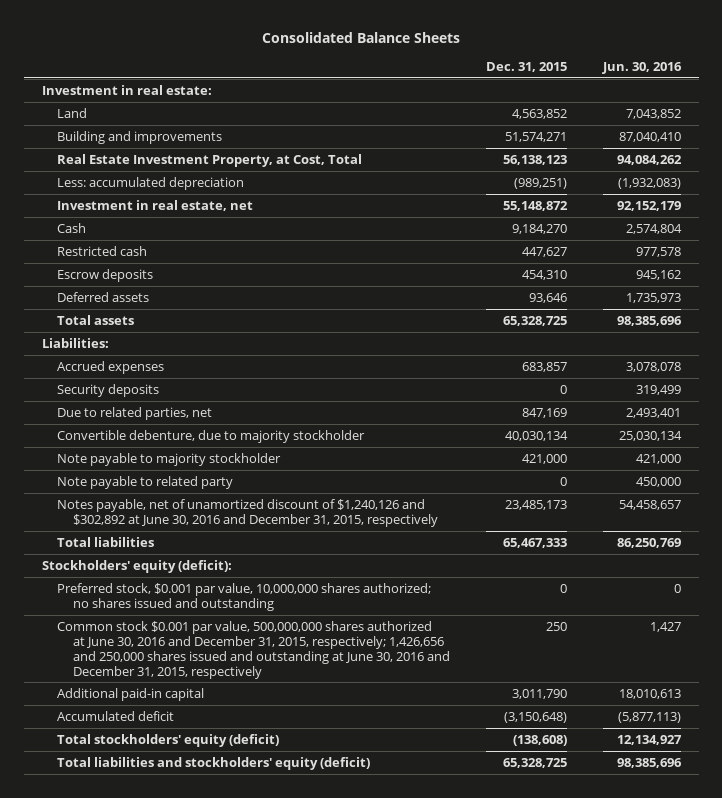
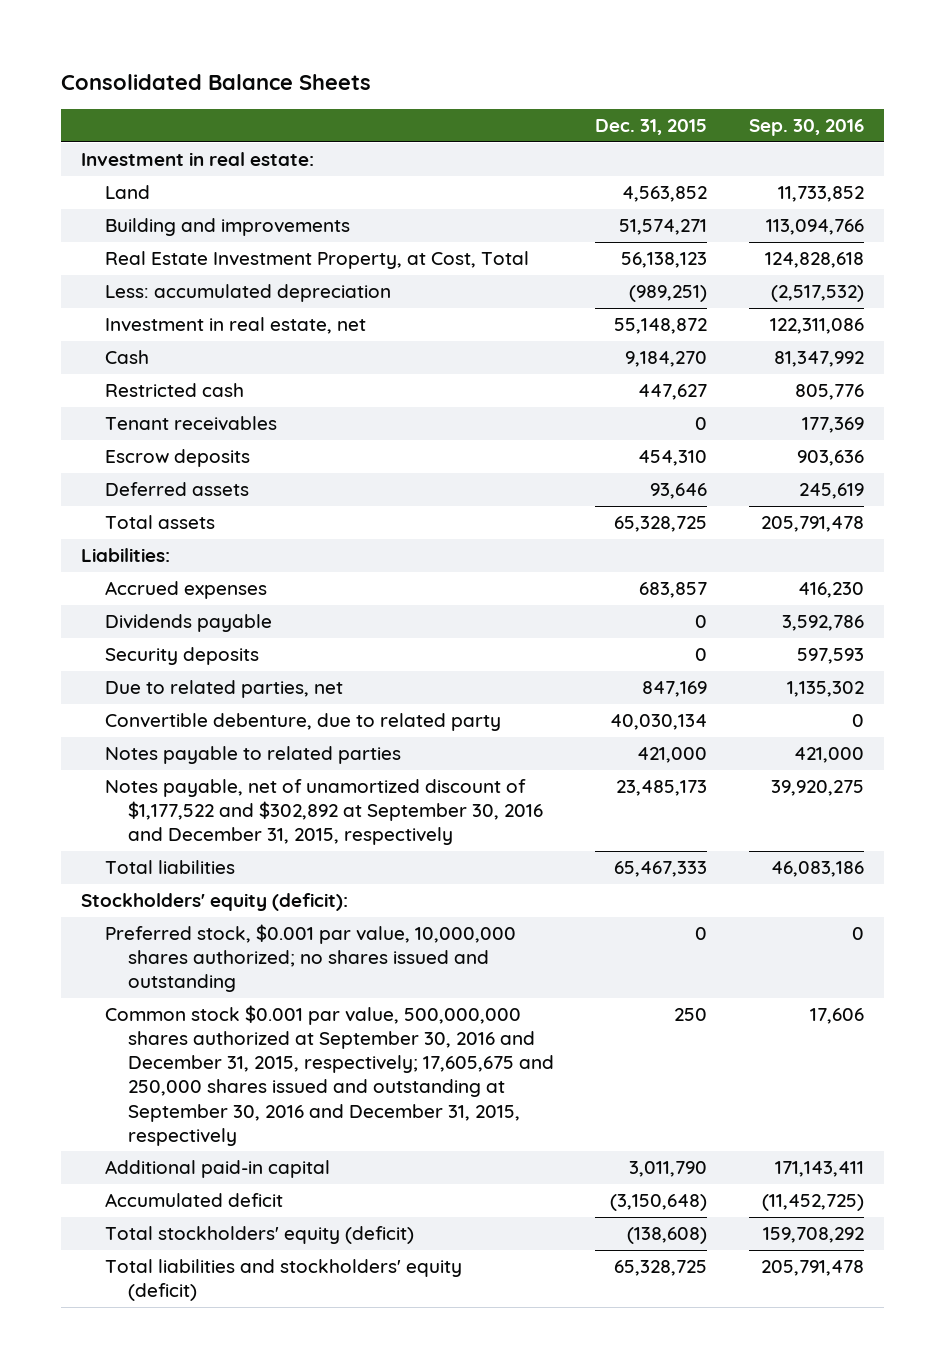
[601,62,682,75] Jun. 30, 2016 -> none
none -> [748,118,864,136] Sep. 30, 2016
none -> [104,416,277,432] Tenant receivables
none -> [104,614,272,633] Dividends payable
[57,452,282,466] Note payable to majority stockholder -> none
[57,429,366,443] Convertible debenture, due to majority stockholder -> [104,713,501,732] Convertible debenture, due to related party
[57,475,234,489] Note payable to related party -> [104,746,401,765] Notes payable to related parties
[559,476,567,486] 0 -> [637,747,708,764] 421,000
[57,498,438,527] Notes payable, net of unamortized discount of $1,240,126 and $302,892 at June 30, 2016 and December 31, 2015, respectively -> [104,779,543,846] Notes payable, net of unamortized discount of $1,177,522 and $302,892 at September 30, 2016 and December 31, 2015, respectively
[57,620,450,679] Common stock $0.001 par value, 500,000,000 shares authorized at June 30, 2016 and December 31, 2015, respectively; 1,426,656 and 250,000 shares issued and outstanding at June 30, 2016 and December 31, 2015, respectively -> [104,1005,554,1146] Common stock $0.001 par value, 500,000,000 shares authorized at September 30, 2016 and December 31, 2015, respectively; 17,605,675 and 250,000 shares issued and outstanding at September 30, 2016 and December 31, 2015, respectively

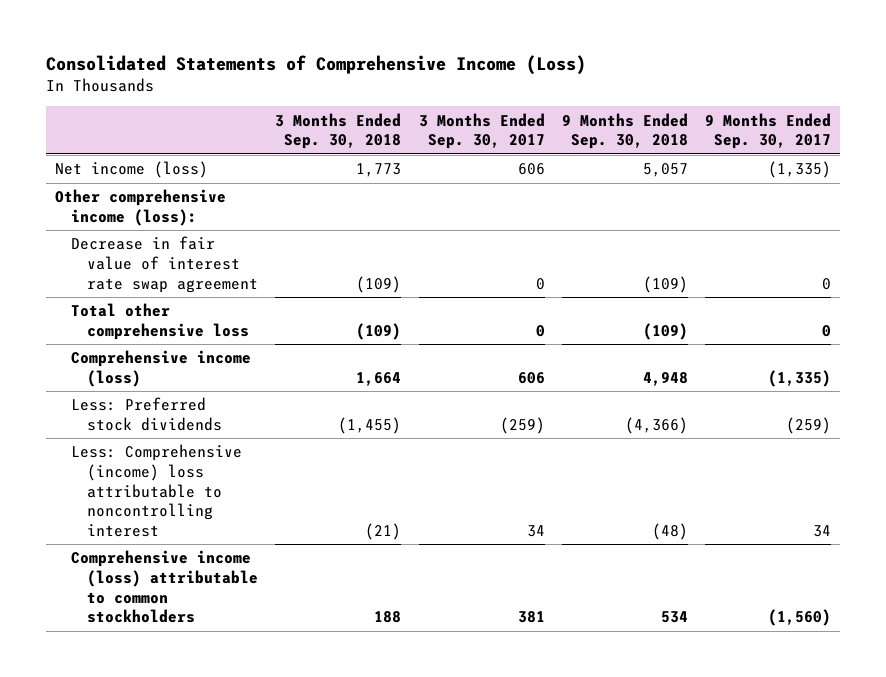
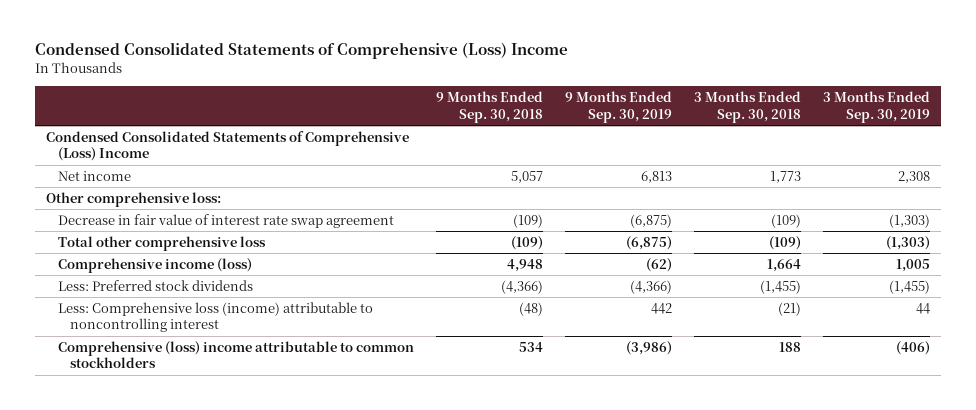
[45,54,586,75] Consolidated Statements of Comprehensive Income (Loss) -> [34,42,568,60] Condensed Consolidated Statements of Comprehensive (Loss) Income
[418,112,545,150] 3 Months Ended Sep. 30, 2017 -> none
[705,112,832,150] 9 Months Ended Sep. 30, 2017 -> none
none -> [564,91,672,123] 9 Months Ended Sep. 30, 2019
none -> [822,91,930,123] 3 Months Ended Sep. 30, 2019
none -> [45,130,409,162] Condensed Consolidated Statements of Comprehensive (Loss) Income
[54,161,208,179] Net income (loss) -> [57,170,131,181] Net income
[54,189,226,226] Other comprehensive income (loss): -> [45,191,221,207] Other comprehensive loss:
[70,444,242,537] Less: Comprehensive (income) loss attributable to noncontrolling interest -> [57,301,373,333] Less: Comprehensive loss (income) attributable to noncontrolling interest
[70,550,259,624] Comprehensive income (loss) attributable to common stockholders -> [57,340,414,369] Comprehensive (loss) income attributable to common stockholders

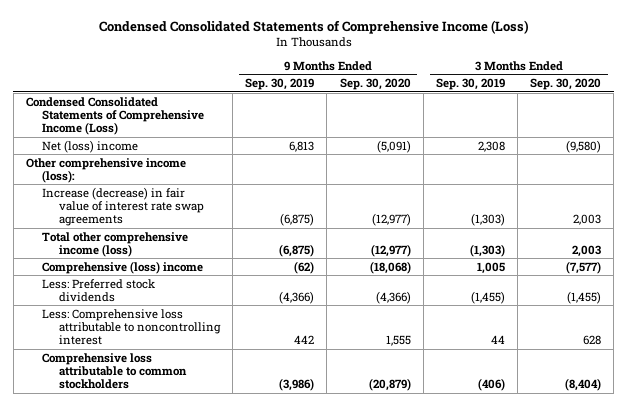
[34,42,568,60] Condensed Consolidated Statements of Comprehensive (Loss) Income -> [98,19,529,34] Condensed Consolidated Statements of Comprehensive Income (Loss)
[435,91,543,123] 9 Months Ended Sep. 30, 2018 -> none
[693,91,801,123] 3 Months Ended Sep. 30, 2018 -> none
none -> [339,78,411,91] Sep. 30, 2020
none -> [530,78,602,91] Sep. 30, 2020
[45,130,409,162] Condensed Consolidated Statements of Comprehensive (Loss) Income -> [25,96,205,136] Condensed Consolidated Statements of Comprehensive Income (Loss)
[57,170,131,181] Net income -> [42,139,139,153] Net (loss) income
[45,191,221,207] Other comprehensive loss: -> [25,157,186,184] Other comprehensive income (loss):
[57,213,394,228] Decrease in fair value of interest rate swap agreement -> [42,186,204,227] Increase (decrease) in fair value of interest rate swap agreements
[57,235,266,251] Total other comprehensive loss -> [42,231,189,258] Total other comprehensive income (loss)
[57,257,252,273] Comprehensive income (loss) -> [42,260,204,274] Comprehensive (loss) income
[57,301,373,333] Less: Comprehensive loss (income) attributable to noncontrolling interest -> [42,308,221,346] Less: Comprehensive loss attributable to noncontrolling interest
[57,340,414,369] Comprehensive (loss) income attributable to common stockholders -> [42,352,187,390] Comprehensive loss attributable to common stockholders

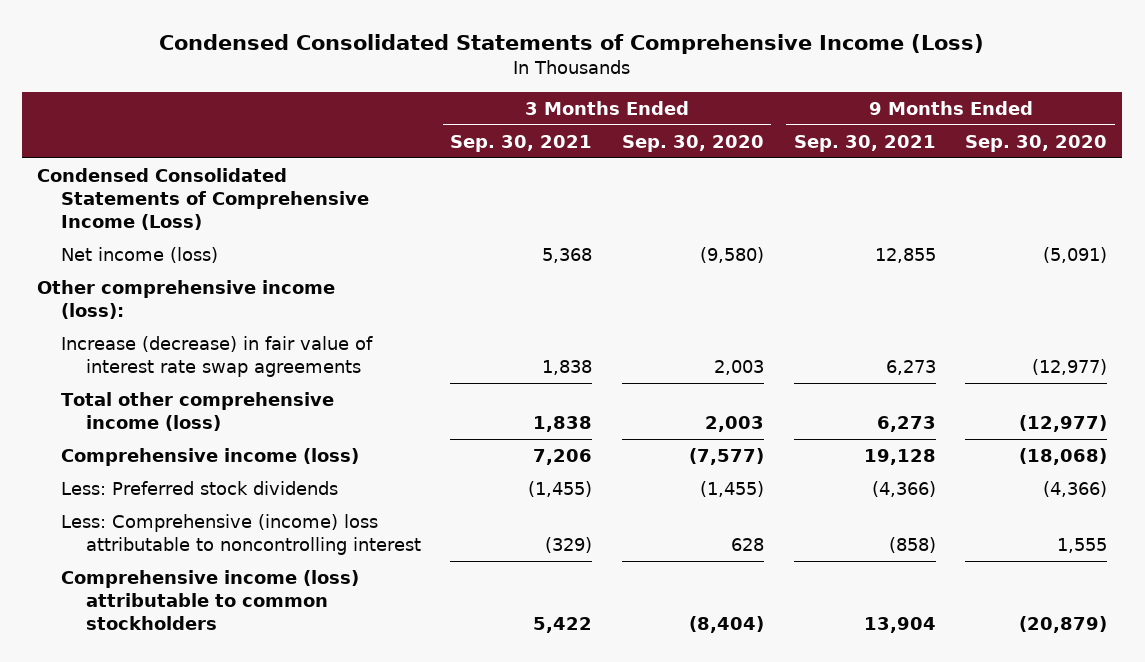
[245,78,315,91] Sep. 30, 2019 -> none
[435,78,505,91] Sep. 30, 2019 -> none
none -> [450,134,593,152] Sep. 30, 2021
none -> [793,134,936,152] Sep. 30, 2021
[42,139,139,153] Net (loss) income -> [61,246,219,263] Net income (loss)
[42,260,204,274] Comprehensive (loss) income -> [61,447,360,466] Comprehensive income (loss)
[42,308,221,346] Less: Comprehensive loss attributable to noncontrolling interest -> [61,513,421,556] Less: Comprehensive (income) loss attributable to noncontrolling interest
[42,352,187,390] Comprehensive loss attributable to common stockholders -> [61,569,360,631] Comprehensive income (loss) attributable to common stockholders

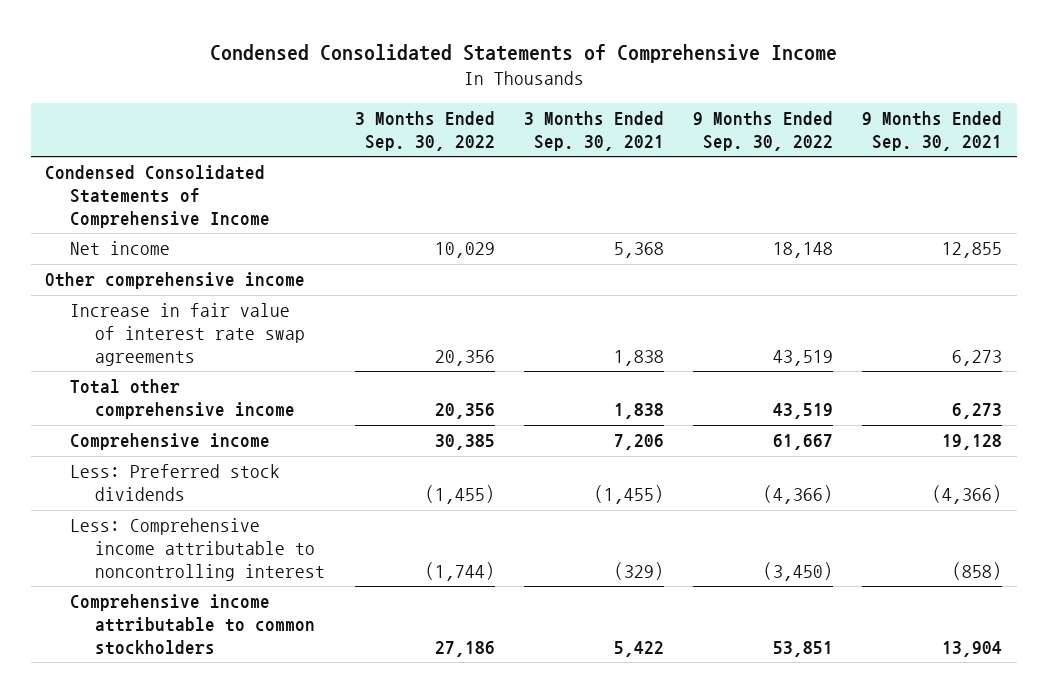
[159,34,985,55] Condensed Consolidated Statements of Comprehensive Income (Loss) -> [209,44,837,64] Condensed Consolidated Statements of Comprehensive Income
[622,134,765,152] Sep. 30, 2020 -> none
[965,134,1108,152] Sep. 30, 2020 -> none
none -> [354,111,495,151] 3 Months Ended Sep. 30, 2022
none -> [692,111,833,151] 9 Months Ended Sep. 30, 2022
[37,167,370,231] Condensed Consolidated Statements of Comprehensive Income (Loss) -> [45,165,271,228] Condensed Consolidated Statements of Comprehensive Income
[61,246,219,263] Net income (loss) -> [70,241,171,256] Net income
[37,279,336,320] Other comprehensive income (loss): -> [45,272,306,290] Other comprehensive income
[61,335,374,378] Increase (decrease) in fair value of interest rate swap agreements -> [70,303,306,366] Increase in fair value of interest rate swap agreements
[61,391,335,432] Total other comprehensive income (loss) -> [70,379,296,420] Total other comprehensive income
[61,447,360,466] Comprehensive income (loss) -> [70,433,271,451] Comprehensive income
[61,513,421,556] Less: Comprehensive (income) loss attributable to noncontrolling interest -> [70,518,326,581] Less: Comprehensive income attributable to noncontrolling interest
[61,569,360,631] Comprehensive income (loss) attributable to common stockholders -> [70,594,316,655] Comprehensive income attributable to common stockholders

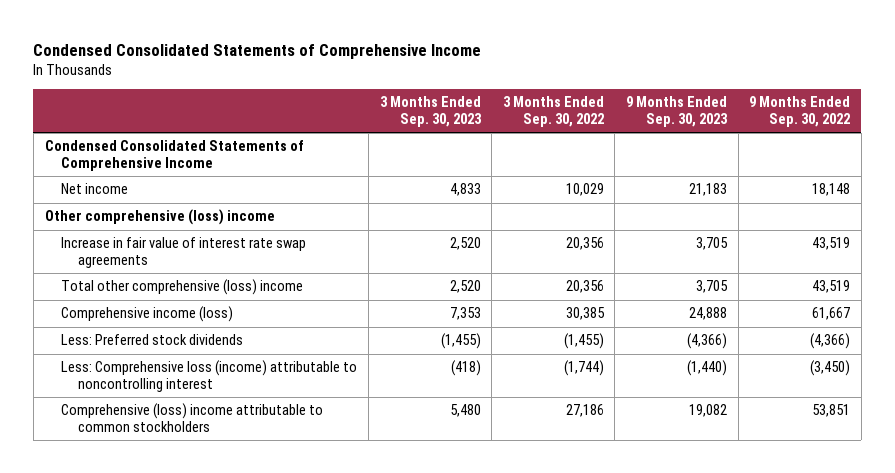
[523,111,664,151] 3 Months Ended Sep. 30, 2021 -> none
[862,111,1003,151] 9 Months Ended Sep. 30, 2021 -> none
none -> [379,96,482,127] 3 Months Ended Sep. 30, 2023
none -> [625,96,728,127] 9 Months Ended Sep. 30, 2023
[45,272,306,290] Other comprehensive income -> [44,209,275,226] Other comprehensive (loss) income
[70,379,296,420] Total other comprehensive income -> [61,279,304,296] Total other comprehensive (loss) income
[70,433,271,451] Comprehensive income -> [61,306,234,323] Comprehensive income (loss)
[70,518,326,581] Less: Comprehensive income attributable to noncontrolling interest -> [61,360,358,392] Less: Comprehensive loss (income) attributable to noncontrolling interest
[70,594,316,655] Comprehensive income attributable to common stockholders -> [61,403,324,432] Comprehensive (loss) income attributable to common stockholders

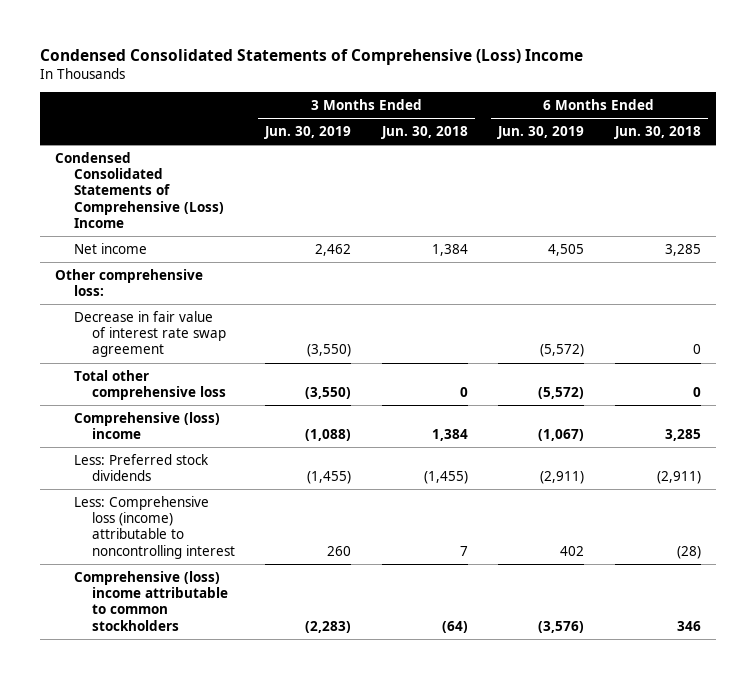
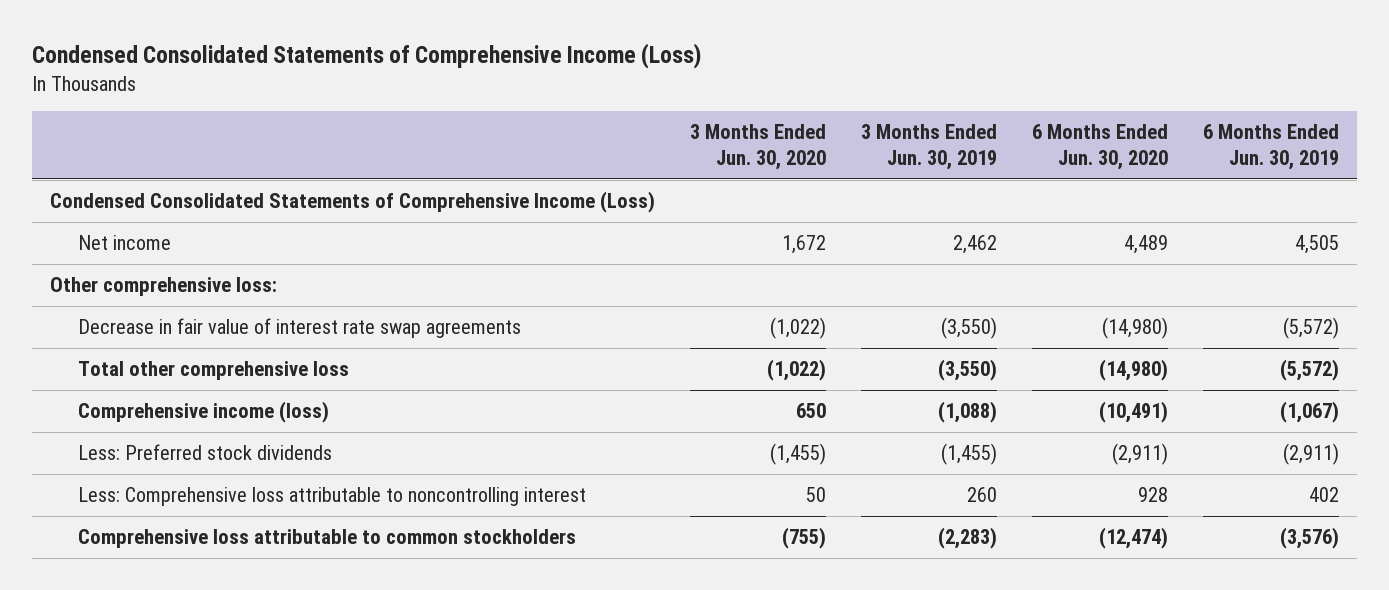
[40,48,584,65] Condensed Consolidated Statements of Comprehensive (Loss) Income -> [31,43,701,70] Condensed Consolidated Statements of Comprehensive Income (Loss)
[380,125,468,139] Jun. 30, 2018 -> none
[613,125,701,139] Jun. 30, 2018 -> none
none -> [689,124,826,171] 3 Months Ended Jun. 30, 2020
none -> [1032,124,1169,171] 6 Months Ended Jun. 30, 2020
[55,151,224,228] Condensed Consolidated Statements of Comprehensive (Loss) Income -> [49,191,655,214] Condensed Consolidated Statements of Comprehensive Income (Loss)
[73,310,227,358] Decrease in fair value of interest rate swap agreement -> [78,318,522,339] Decrease in fair value of interest rate swap agreements
[73,411,220,440] Comprehensive (loss) income -> [78,401,330,424] Comprehensive income (loss)
[73,495,236,559] Less: Comprehensive loss (income) attributable to noncontrolling interest -> [78,487,587,507] Less: Comprehensive loss attributable to noncontrolling interest
[73,570,229,631] Comprehensive (loss) income attributable to common stockholders -> [78,529,577,549] Comprehensive loss attributable to common stockholders

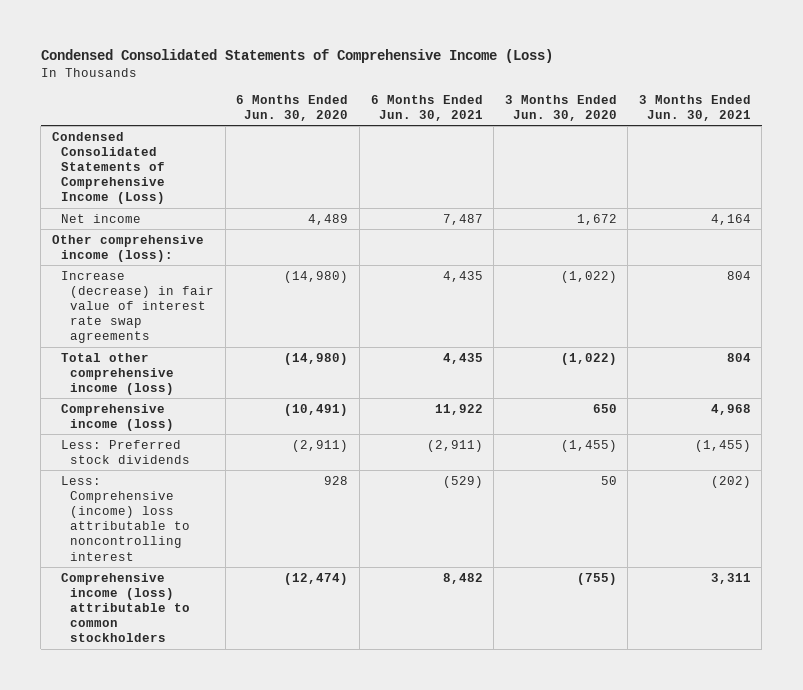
[860,124,997,171] 3 Months Ended Jun. 30, 2019 -> none
[1203,124,1340,171] 6 Months Ended Jun. 30, 2019 -> none
none -> [370,94,483,121] 6 Months Ended Jun. 30, 2021
none -> [638,94,751,121] 3 Months Ended Jun. 30, 2021
[49,277,277,297] Other comprehensive loss: -> [51,234,204,262] Other comprehensive income (loss):
[78,318,522,339] Decrease in fair value of interest rate swap agreements -> [61,270,215,344] Increase (decrease) in fair value of interest rate swap agreements
[78,361,350,381] Total other comprehensive loss -> [61,352,175,396] Total other comprehensive income (loss)
[78,487,587,507] Less: Comprehensive loss attributable to noncontrolling interest -> [61,475,191,561] Less: Comprehensive (income) loss attributable to noncontrolling interest
[78,529,577,549] Comprehensive loss attributable to common stockholders -> [61,572,191,643] Comprehensive income (loss) attributable to common stockholders

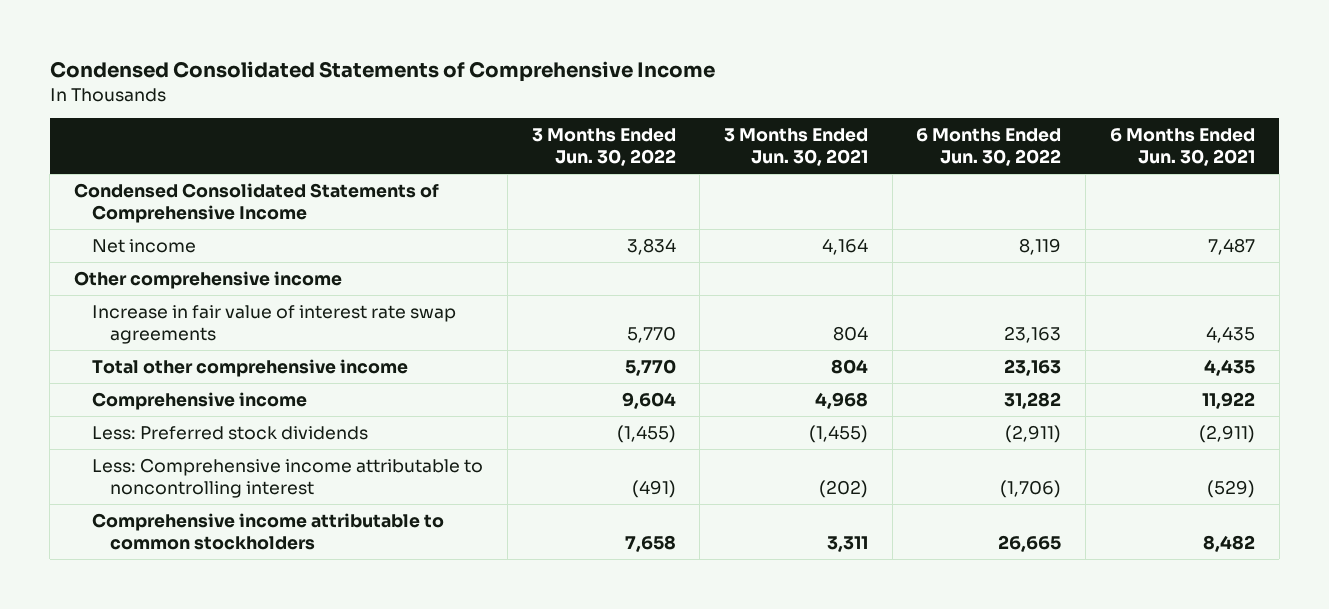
[40,48,553,63] Condensed Consolidated Statements of Comprehensive Income (Loss) -> [49,60,715,82] Condensed Consolidated Statements of Comprehensive Income
[236,94,349,121] 6 Months Ended Jun. 30, 2020 -> none
[504,94,617,121] 3 Months Ended Jun. 30, 2020 -> none
none -> [531,127,676,167] 3 Months Ended Jun. 30, 2022
none -> [916,127,1062,167] 6 Months Ended Jun. 30, 2022
[51,131,166,205] Condensed Consolidated Statements of Comprehensive Income (Loss) -> [73,182,439,224] Condensed Consolidated Statements of Comprehensive Income
[51,234,204,262] Other comprehensive income (loss): -> [73,270,342,289] Other comprehensive income
[61,270,215,344] Increase (decrease) in fair value of interest rate swap agreements -> [92,304,457,345] Increase in fair value of interest rate swap agreements
[61,352,175,396] Total other comprehensive income (loss) -> [92,358,409,377] Total other comprehensive income
[61,403,175,431] Comprehensive income (loss) -> [92,391,308,410] Comprehensive income
[61,475,191,561] Less: Comprehensive (income) loss attributable to noncontrolling interest -> [92,457,484,499] Less: Comprehensive income attributable to noncontrolling interest
[61,572,191,643] Comprehensive income (loss) attributable to common stockholders -> [92,512,445,551] Comprehensive income attributable to common stockholders

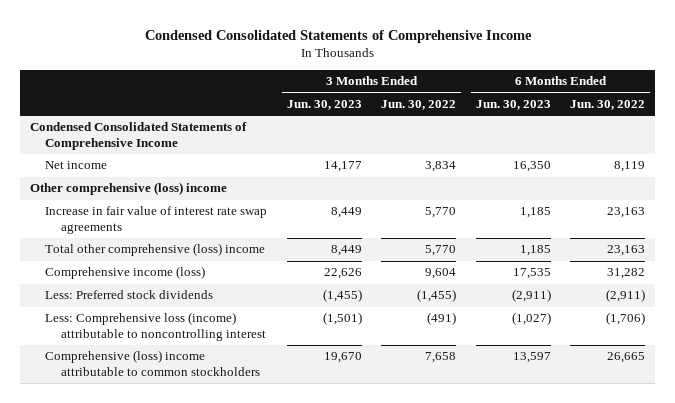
[723,127,868,167] 3 Months Ended Jun. 30, 2021 -> none
[1109,127,1255,167] 6 Months Ended Jun. 30, 2021 -> none
none -> [286,99,362,110] Jun. 30, 2023
none -> [475,99,551,110] Jun. 30, 2023
[73,270,342,289] Other comprehensive income -> [29,182,227,196] Other comprehensive (loss) income
[92,358,409,377] Total other comprehensive income -> [45,243,266,257] Total other comprehensive (loss) income
[92,391,308,410] Comprehensive income -> [45,266,206,280] Comprehensive income (loss)
[92,457,484,499] Less: Comprehensive income attributable to noncontrolling interest -> [45,312,266,341] Less: Comprehensive loss (income) attributable to noncontrolling interest
[92,512,445,551] Comprehensive income attributable to common stockholders -> [45,350,260,376] Comprehensive (loss) income attributable to common stockholders

